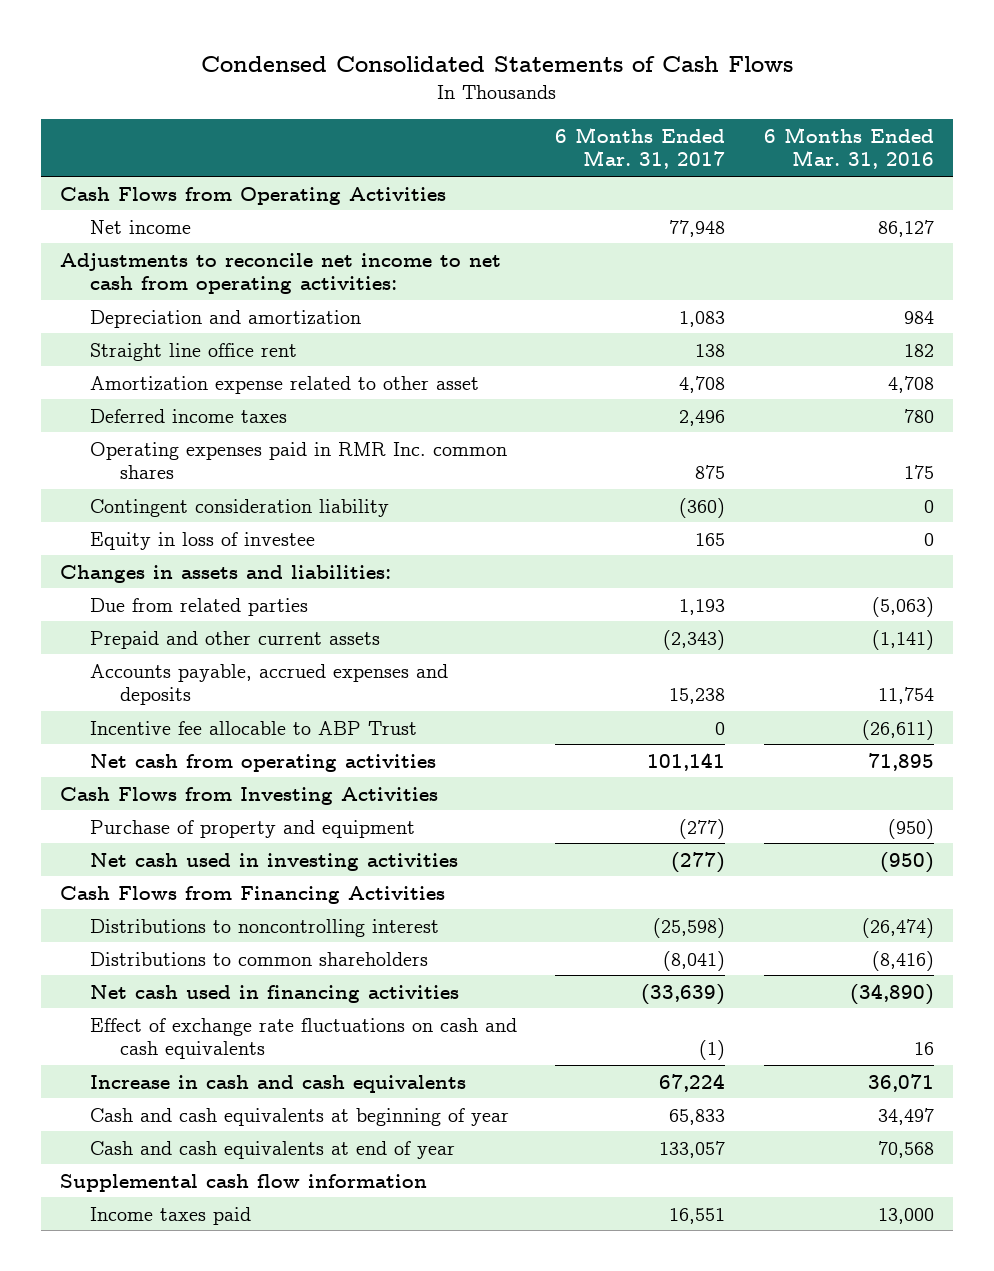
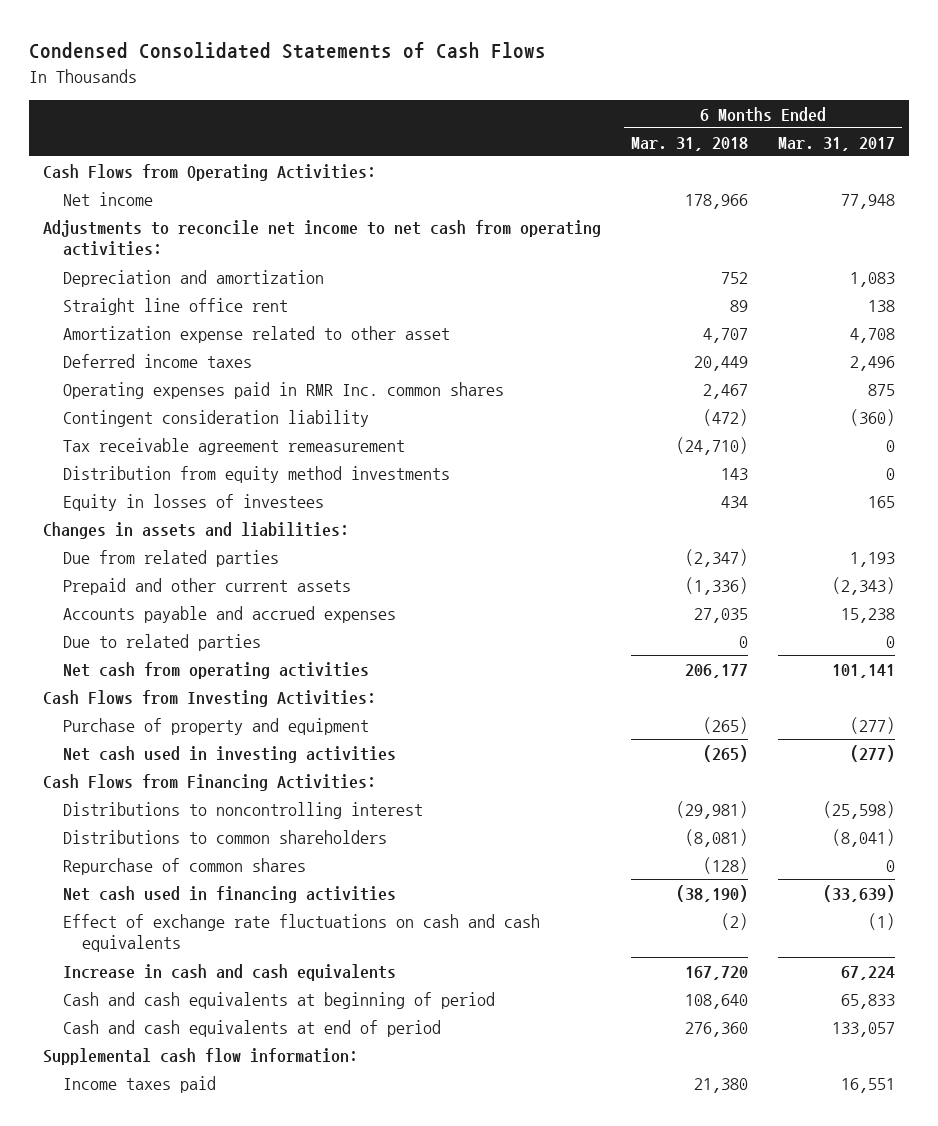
[763,127,934,170] 6 Months Ended Mar. 31, 2016 -> none
none -> [631,136,749,151] Mar. 31, 2018
[60,186,447,205] Cash Flows from Operating Activities -> [43,163,377,181] Cash Flows from Operating Activities:
none -> [62,437,405,455] Tax receivable agreement remeasurement
none -> [62,465,450,483] Distribution from equity method investments
[89,531,315,550] Equity in loss of investee -> [62,493,324,511] Equity in losses of investees
[89,663,448,705] Accounts payable, accrued expenses and deposits -> [62,605,396,623] Accounts payable and accrued expenses
[89,720,417,735] Incentive fee allocable to ABP Trust -> [62,633,261,651] Due to related parties
[60,786,439,805] Cash Flows from Investing Activities -> [43,689,377,707] Cash Flows from Investing Activities:
[60,885,446,904] Cash Flows from Financing Activities -> [43,773,377,791] Cash Flows from Financing Activities:
none -> [62,857,306,875] Repurchase of common shares
[89,1107,509,1126] Cash and cash equivalents at beginning of year -> [62,991,495,1009] Cash and cash equivalents at beginning of period
[89,1140,455,1159] Cash and cash equivalents at end of year -> [62,1019,441,1037] Cash and cash equivalents at end of period
[60,1173,428,1192] Supplemental cash flow information -> [43,1047,359,1065] Supplemental cash flow information:

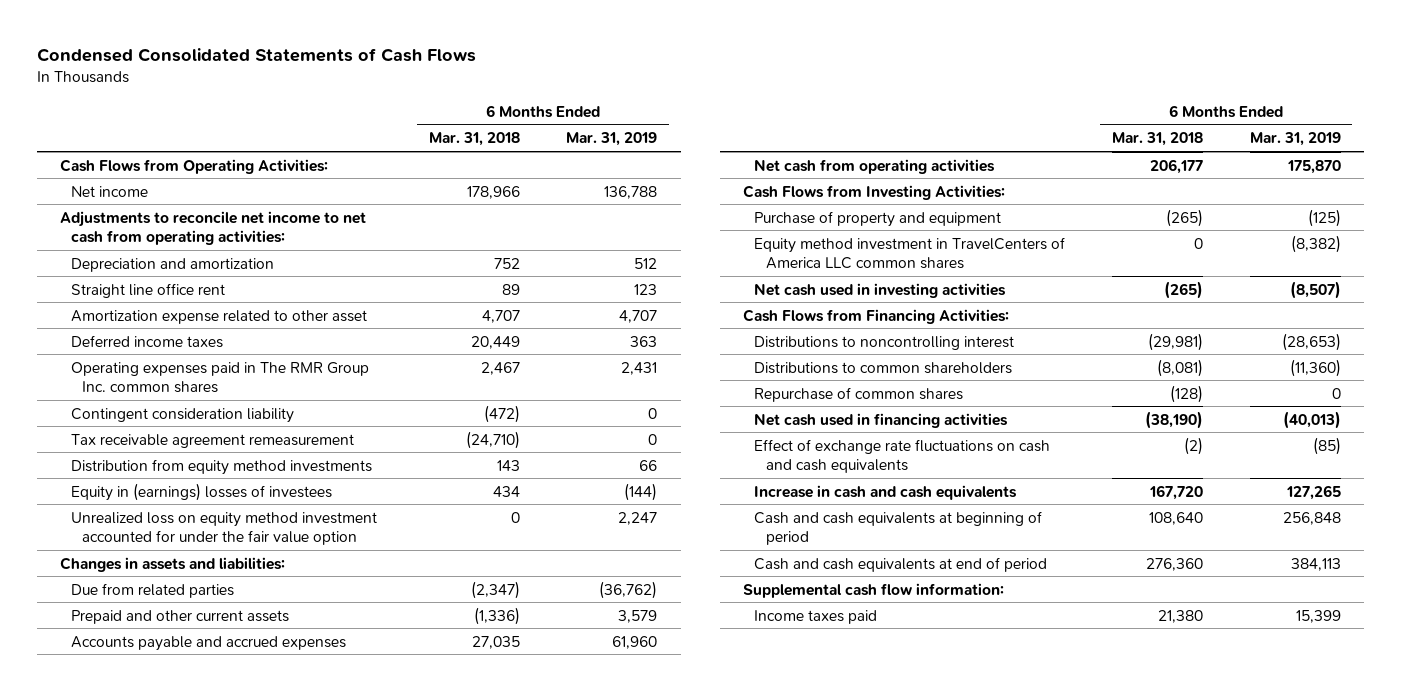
[777,136,895,151] Mar. 31, 2017 -> none
none -> [566,132,658,147] Mar. 31, 2019
[62,381,504,399] Operating expenses paid in RMR Inc. common shares -> [71,361,370,393] Operating expenses paid in The RMR Group Inc. common shares
[62,493,324,511] Equity in losses of investees -> [71,482,333,501] Equity in (earnings) losses of investees
none -> [71,511,378,545] Unrealized loss on equity method investment accounted for under the fair value option
[62,633,261,651] Due to related parties -> none
none -> [754,236,1066,269] Equity method investment in TravelCenters of America LLC common shares

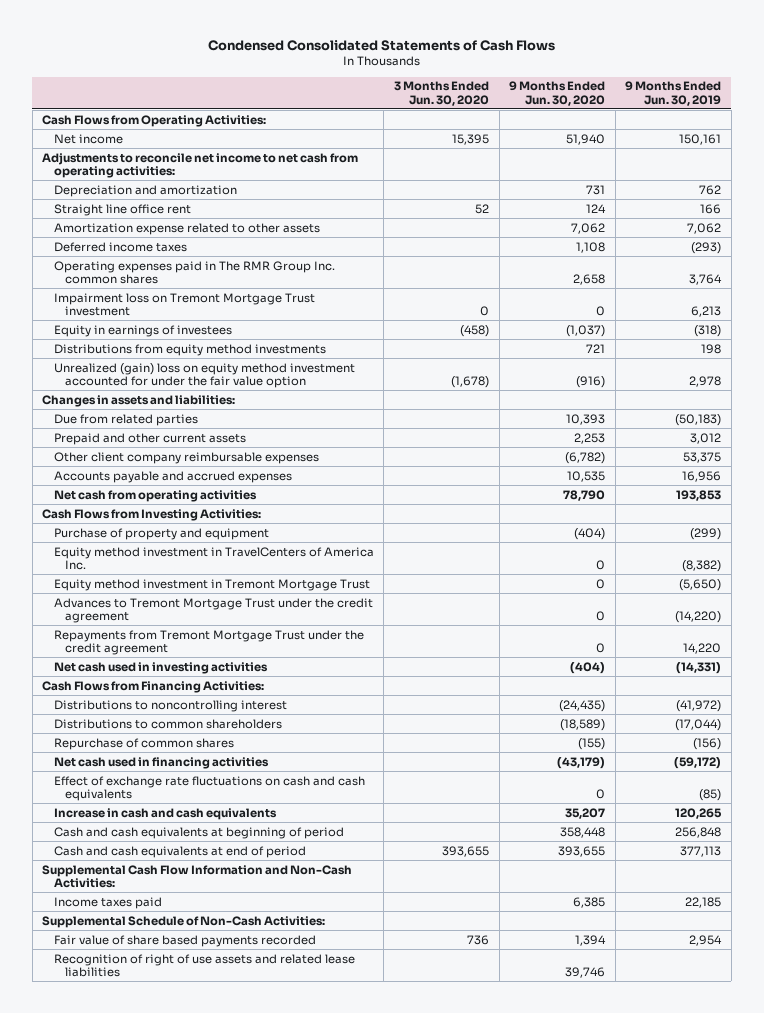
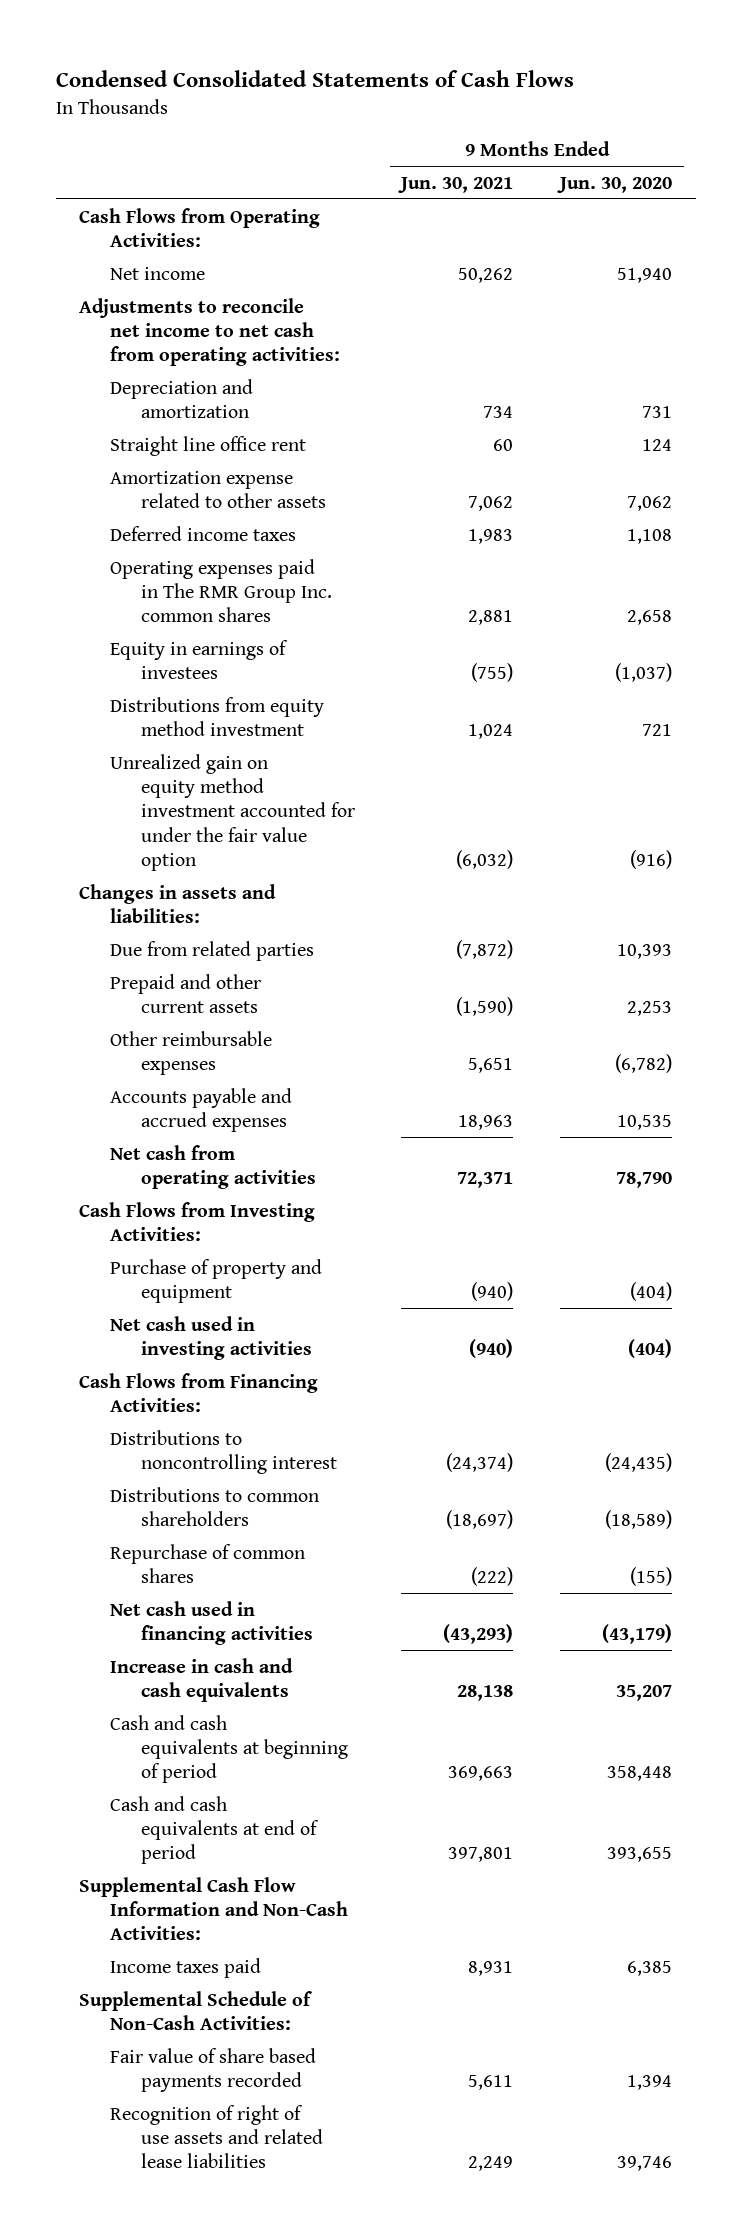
[393,81,489,106] 3 Months Ended Jun. 30, 2020 -> none
[625,81,722,106] 9 Months Ended Jun. 30, 2019 -> none
none -> [398,176,514,193] Jun. 30, 2021
[53,292,315,316] Impairment loss on Tremont Mortgage Trust investment -> none
[53,343,326,356] Distributions from equity method investments -> [109,696,324,736] Distributions from equity method investment
[53,362,355,388] Unrealized (gain) loss on equity method investment accounted for under the fair value option -> [109,753,355,872] Unrealized gain on equity method investment accounted for under the fair value option
[53,451,319,464] Other client company reimbursable expenses -> [109,1030,272,1075] Other reimbursable expenses
[53,546,374,570] Equity method investment in TravelCenters of America Inc. -> none
[53,578,370,591] Equity method investment in Tremont Mortgage Trust -> none
[53,597,373,623] Advances to Tremont Mortgage Trust under the credit agreement -> none
[53,629,364,655] Repayments from Tremont Mortgage Trust under the credit agreement -> none
[53,775,365,801] Effect of exchange rate fluctuations on cash and cash equivalents -> none

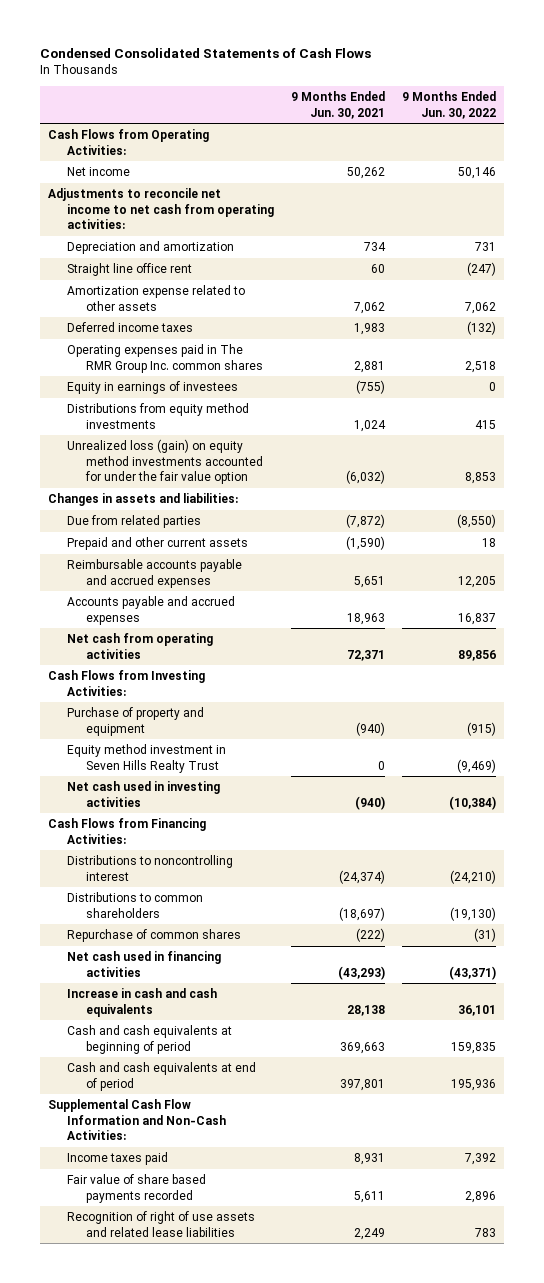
[557,176,673,193] Jun. 30, 2020 -> none
none -> [401,91,496,119] 9 Months Ended Jun. 30, 2022
[109,696,324,736] Distributions from equity method investment -> [66,403,249,429] Distributions from equity method investments
[109,753,355,872] Unrealized gain on equity method investment accounted for under the fair value option -> [66,439,263,485] Unrealized loss (gain) on equity method investments accounted for under the fair value option
[109,1030,272,1075] Other reimbursable expenses -> [66,559,242,588] Reimbursable accounts payable and accrued expenses
none -> [66,744,226,773] Equity method investment in Seven Hills Realty Trust
[79,1990,313,2030] Supplemental Schedule of Non-Cash Activities: -> none

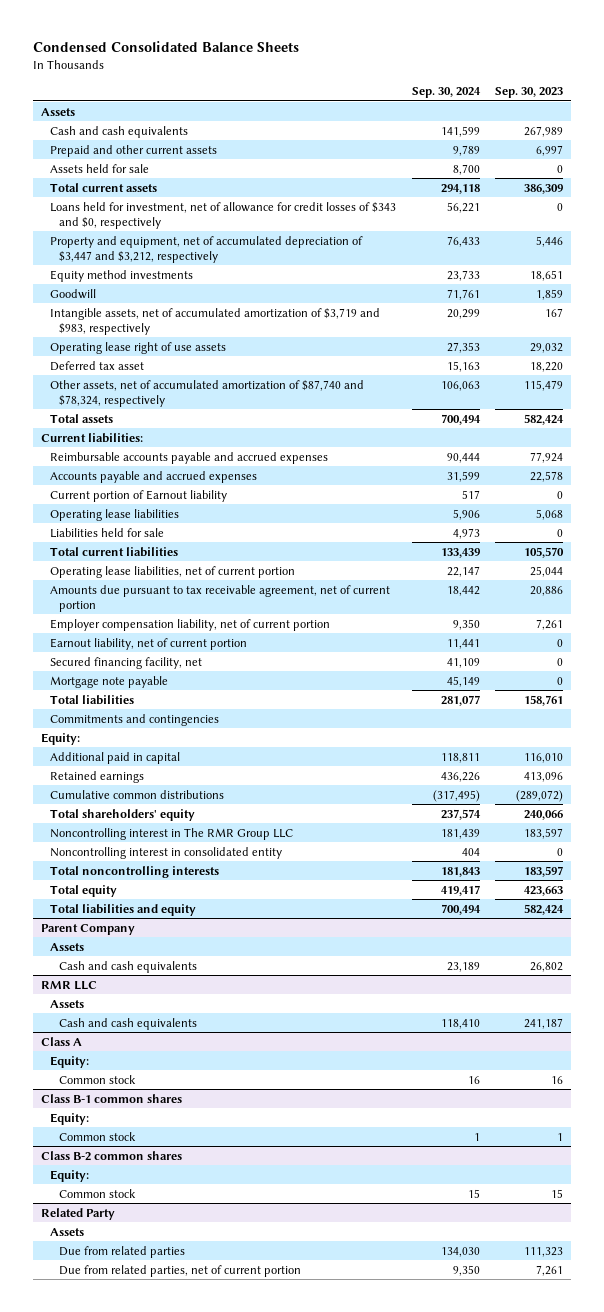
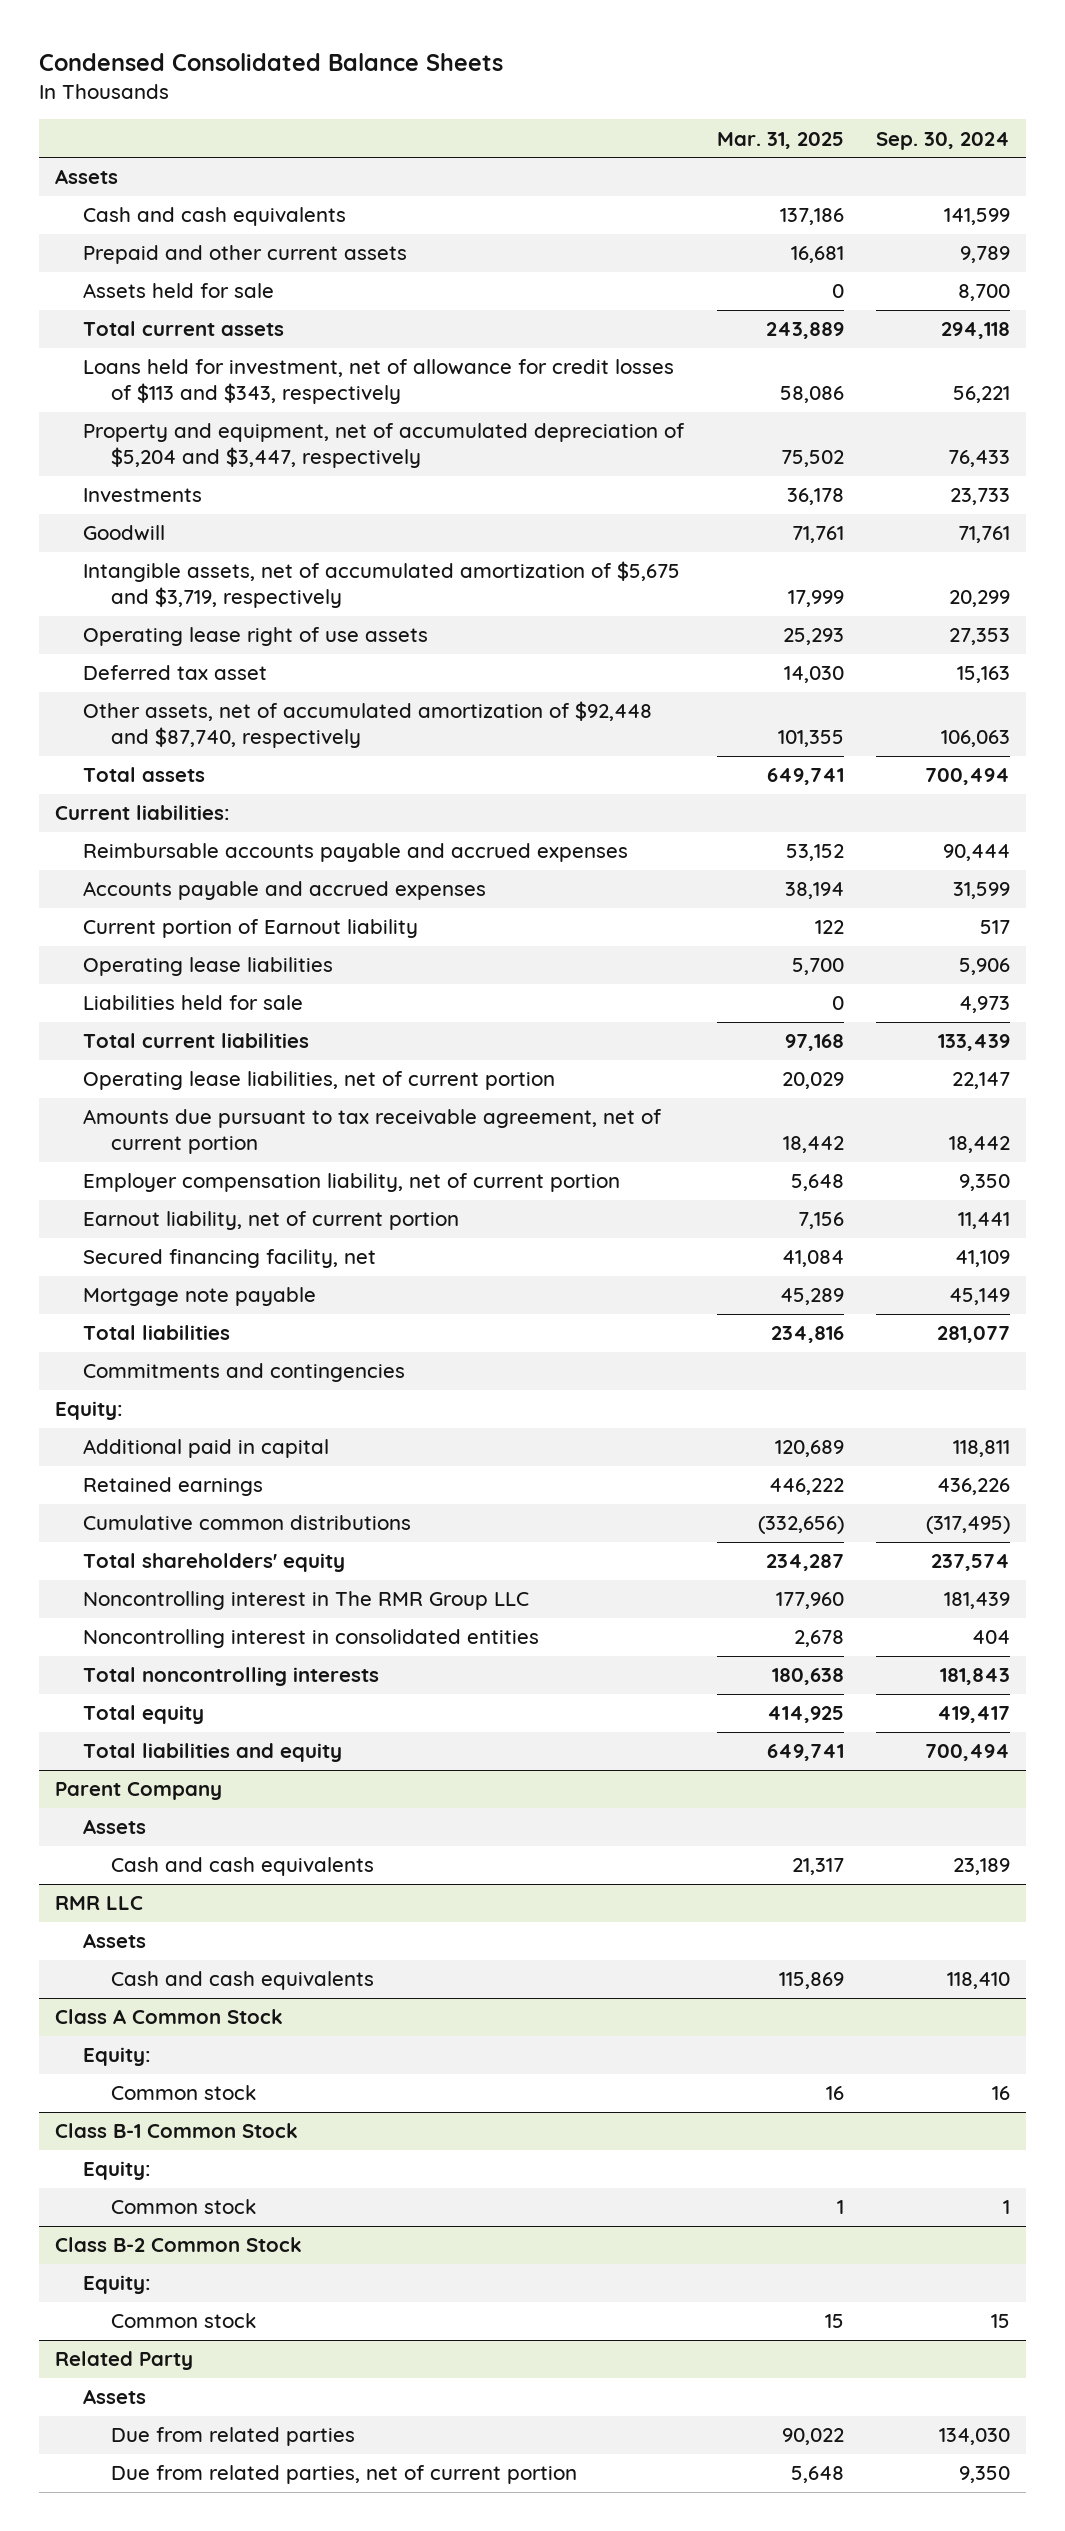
[495,87,564,99] Sep. 30, 2023 -> none
none -> [716,131,844,149] Mar. 31, 2025
[49,201,396,229] Loans held for investment, net of allowance for credit losses of $343 and $0, respectively -> [83,359,675,404] Loans held for investment, net of allowance for credit losses of $113 and $343, respectively
[49,235,363,263] Property and equipment, net of accumulated depreciation of $3,447 and $3,212, respectively -> [83,423,686,468] Property and equipment, net of accumulated depreciation of $5,204 and $3,447, respectively
[49,269,193,282] Equity method investments -> [83,488,203,503] Investments
[49,307,380,335] Intangible assets, net of accumulated amortization of $3,719 and $983, respectively -> [83,561,681,608] Intangible assets, net of accumulated amortization of $5,675 and $3,719, respectively
[49,379,364,407] Other assets, net of accumulated amortization of $87,740 and $78,324, respectively -> [83,701,653,748] Other assets, net of accumulated amortization of $92,448 and $87,740, respectively
[49,846,282,859] Noncontrolling interest in consolidated entity -> [83,1629,540,1649] Noncontrolling interest in consolidated entities
[40,1036,82,1046] Class A -> [55,2009,284,2025] Class A Common Stock
[40,1093,182,1103] Class B-1 common shares -> [55,2123,299,2139] Class B-1 Common Stock
[40,1150,182,1161] Class B-2 common shares -> [55,2237,303,2253] Class B-2 Common Stock

